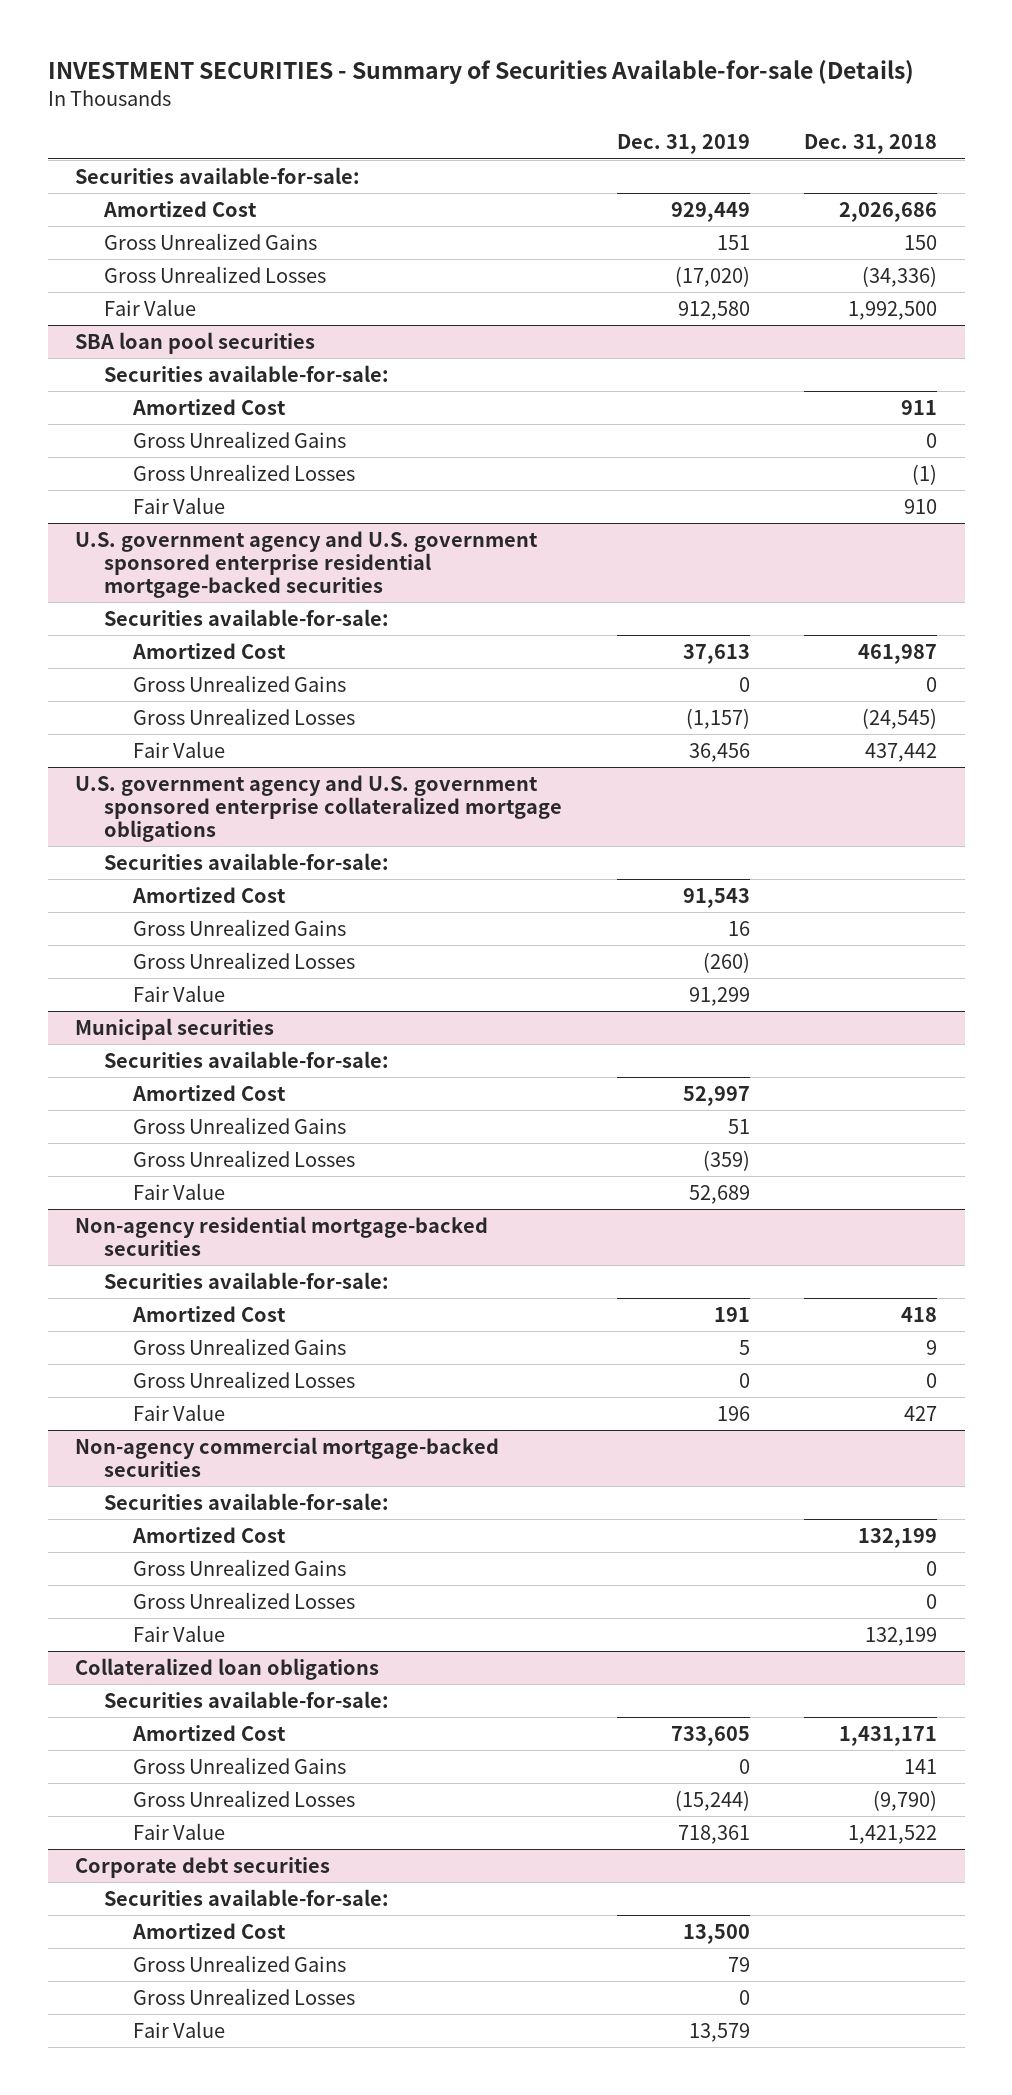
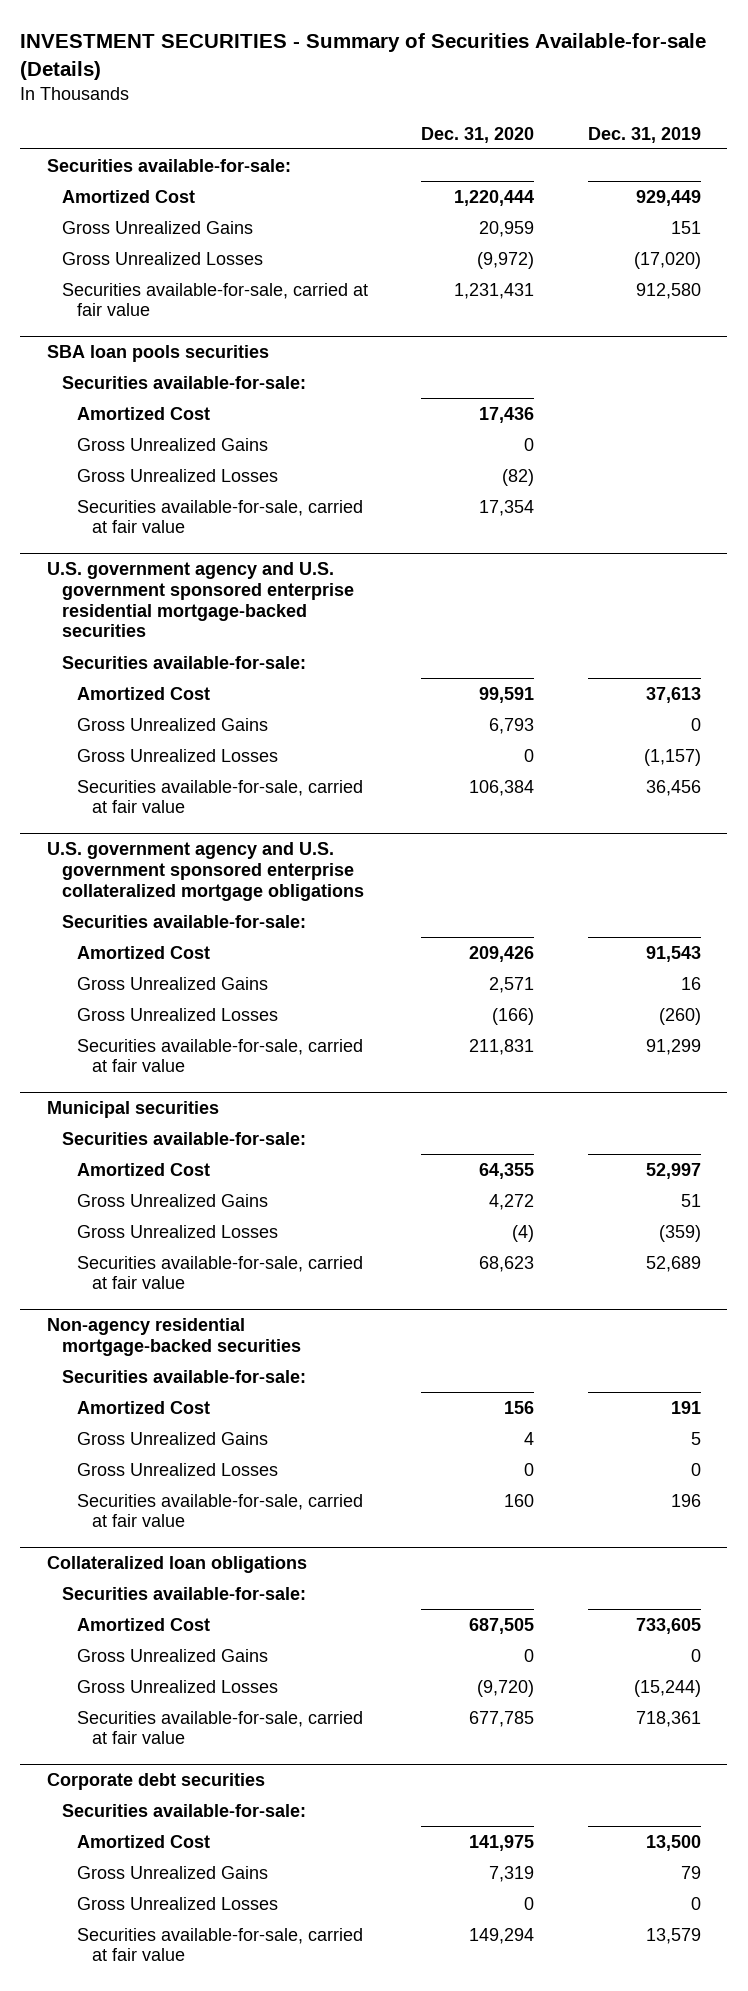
[804,134,938,155] Dec. 31, 2018 -> none
none -> [421,126,535,143] Dec. 31, 2020
[103,298,196,316] Fair Value -> [61,282,368,317] Securities available-for-sale, carried at fair value
[75,331,316,354] SBA loan pool securities -> [47,345,270,363] SBA loan pools securities
[132,496,225,514] Fair Value -> [76,499,363,534] Securities available-for-sale, carried at fair value
[132,740,225,758] Fair Value -> [76,779,363,814] Securities available-for-sale, carried at fair value
[132,984,225,1002] Fair Value -> [76,1038,363,1073] Securities available-for-sale, carried at fair value
[132,1182,225,1200] Fair Value -> [76,1255,363,1290] Securities available-for-sale, carried at fair value
[75,1436,500,1477] Non-agency commercial mortgage-backed securities -> none
[103,1492,389,1510] Securities available-for-sale: -> none
[131,1526,286,1543] Amortized Cost -> none
[132,1558,346,1576] Gross Unrealized Gains -> none
[132,1591,355,1609] Gross Unrealized Losses -> none
[132,1624,225,1642] Fair Value -> none
[132,1403,225,1421] Fair Value -> [76,1493,363,1528] Securities available-for-sale, carried at fair value
[132,1822,225,1840] Fair Value -> [76,1710,363,1745] Securities available-for-sale, carried at fair value
[132,2020,225,2038] Fair Value -> [76,1927,363,1962] Securities available-for-sale, carried at fair value

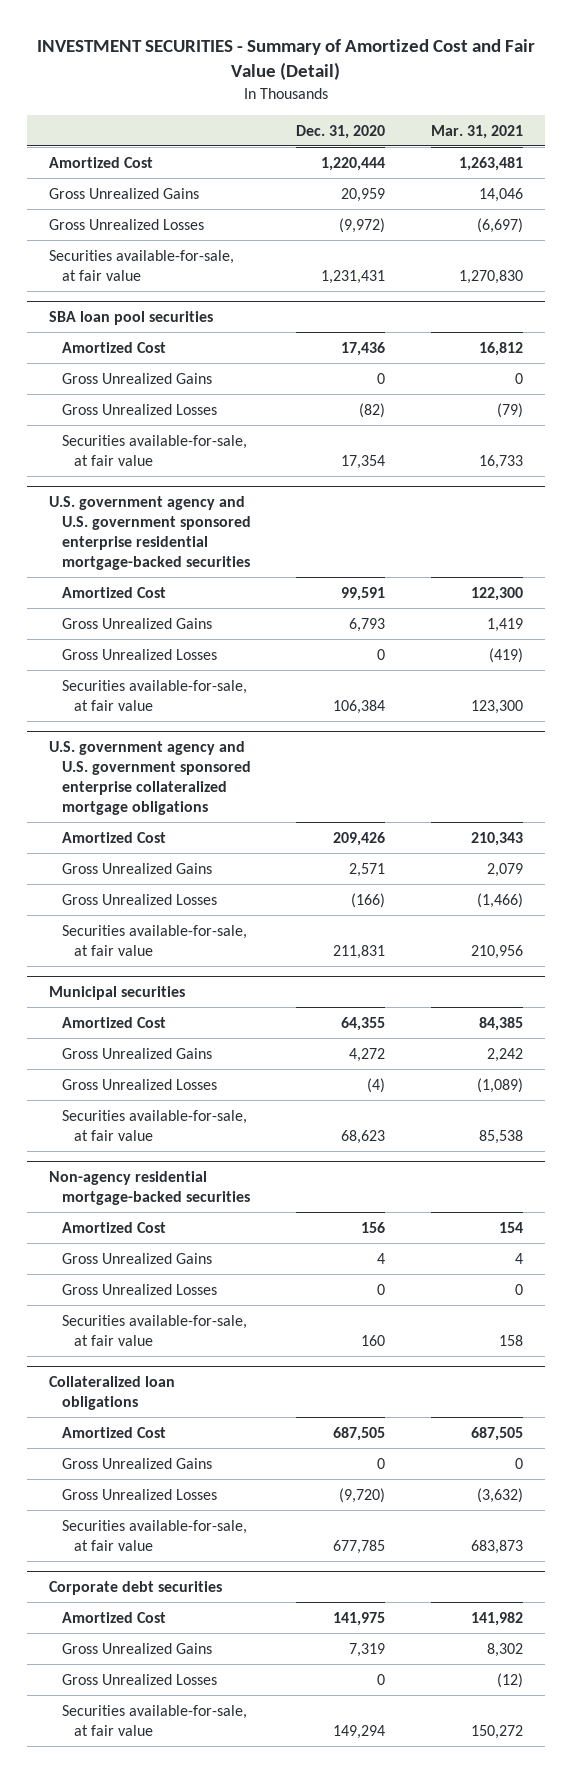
[20,33,707,81] INVESTMENT SECURITIES - Summary of Securities Available-for-sale (Details) -> [36,38,535,80] INVESTMENT SECURITIES - Summary of Amortized Cost and Fair Value (Detail)
[587,126,701,143] Dec. 31, 2019 -> none
none -> [430,124,523,139] Mar. 31, 2021
[47,158,292,172] Securities available-for-sale: -> none
[61,375,306,389] Securities available-for-sale: -> none
[61,282,368,317] Securities available-for-sale, carried at fair value -> [49,249,235,281] Securities available-for-sale, at fair value
[47,345,270,363] SBA loan pools securities -> [49,310,214,325] SBA loan pool securities
[76,499,363,534] Securities available-for-sale, carried at fair value -> [61,434,247,466] Securities available-for-sale, at fair value
[61,655,306,669] Securities available-for-sale: -> none
[76,779,363,814] Securities available-for-sale, carried at fair value -> [61,679,247,711] Securities available-for-sale, at fair value
[61,914,306,928] Securities available-for-sale: -> none
[76,1038,363,1073] Securities available-for-sale, carried at fair value -> [61,924,247,956] Securities available-for-sale, at fair value
[61,1131,306,1145] Securities available-for-sale: -> none
[76,1255,363,1290] Securities available-for-sale, carried at fair value -> [61,1109,247,1141] Securities available-for-sale, at fair value
[61,1369,306,1383] Securities available-for-sale: -> none
[76,1493,363,1528] Securities available-for-sale, carried at fair value -> [61,1314,247,1346] Securities available-for-sale, at fair value
[61,1586,306,1600] Securities available-for-sale: -> none
[76,1710,363,1745] Securities available-for-sale, carried at fair value -> [61,1519,247,1551] Securities available-for-sale, at fair value
[61,1803,306,1817] Securities available-for-sale: -> none
[76,1927,363,1962] Securities available-for-sale, carried at fair value -> [61,1704,247,1736] Securities available-for-sale, at fair value

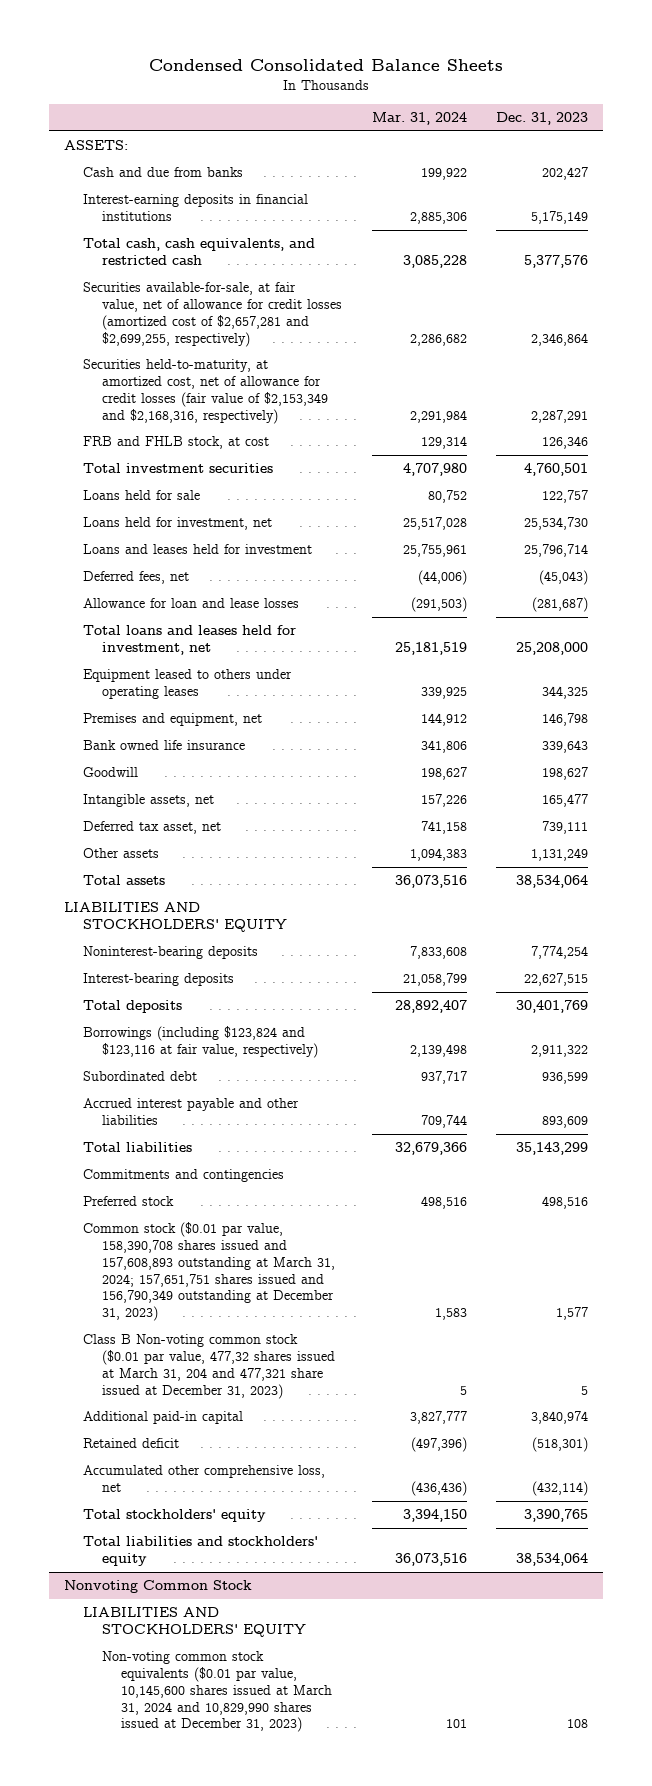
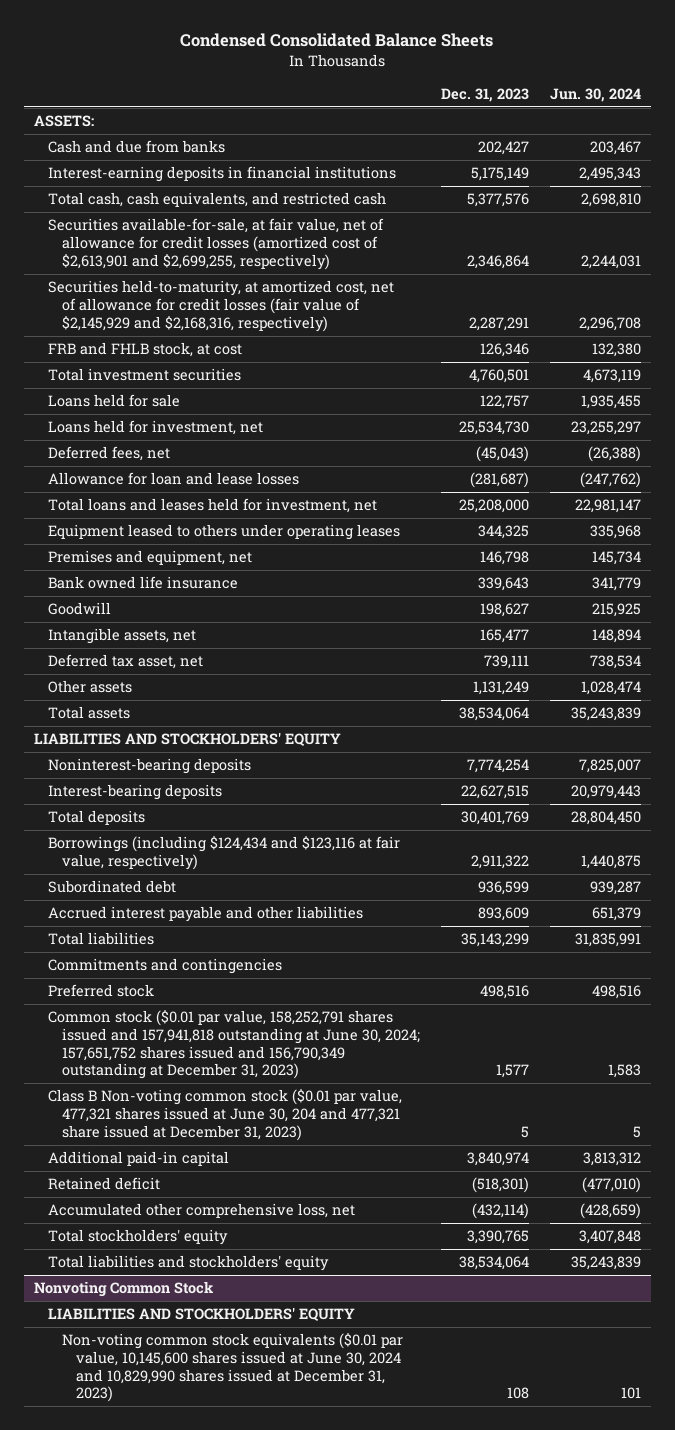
[371,112,467,126] Mar. 31, 2024 -> none
none -> [549,87,641,102] Jun. 30, 2024
[82,282,342,347] Securities available-for-sale, at fair value, net of allowance for credit losses (amortized cost of $2,657,281 and $2,699,255, respectively) -> [48,218,385,270] Securities available-for-sale, at fair value, net of allowance for credit losses (amortized cost of $2,613,901 and $2,699,255, respectively)
[82,359,328,424] Securities held-to-maturity, at amortized cost, net of allowance for credit losses (fair value of $2,153,349 and $2,168,316, respectively) -> [48,280,395,332] Securities held-to-maturity, at amortized cost, net of allowance for credit losses (fair value of $2,145,929 and $2,168,316, respectively)
[82,544,312,555] Loans and leases held for investment -> none
[82,1026,318,1059] Borrowings (including $123,824 and $123,116 at fair value, respectively) -> [48,836,401,871] Borrowings (including $124,434 and $123,116 at fair value, respectively)
[82,1222,335,1322] Common stock ($0.01 par value, 158,390,708 shares issued and 157,608,893 outstanding at March 31, 2024; 157,651,751 shares issued and 156,790,349 outstanding at December 31, 2023) -> [48,1010,421,1080] Common stock ($0.01 par value, 158,252,791 shares issued and 157,941,818 outstanding at June 30, 2024; 157,651,752 shares issued and 156,790,349 outstanding at December 31, 2023)
[82,1334,335,1399] Class B Non-voting common stock ($0.01 par value, 477,32 shares issued at March 31, 204 and 477,321 share issued at December 31, 2023) -> [48,1089,403,1141] Class B Non-voting common stock ($0.01 par value, 477,321 shares issued at June 30, 204 and 477,321 share issued at December 31, 2023)
[101,1651,332,1733] Non-voting common stock equivalents ($0.01 par value, 10,145,600 shares issued at March 31, 2024 and 10,829,990 shares issued at December 31, 2023) -> [62,1333,404,1403] Non-voting common stock equivalents ($0.01 par value, 10,145,600 shares issued at June 30, 2024 and 10,829,990 shares issued at December 31, 2023)

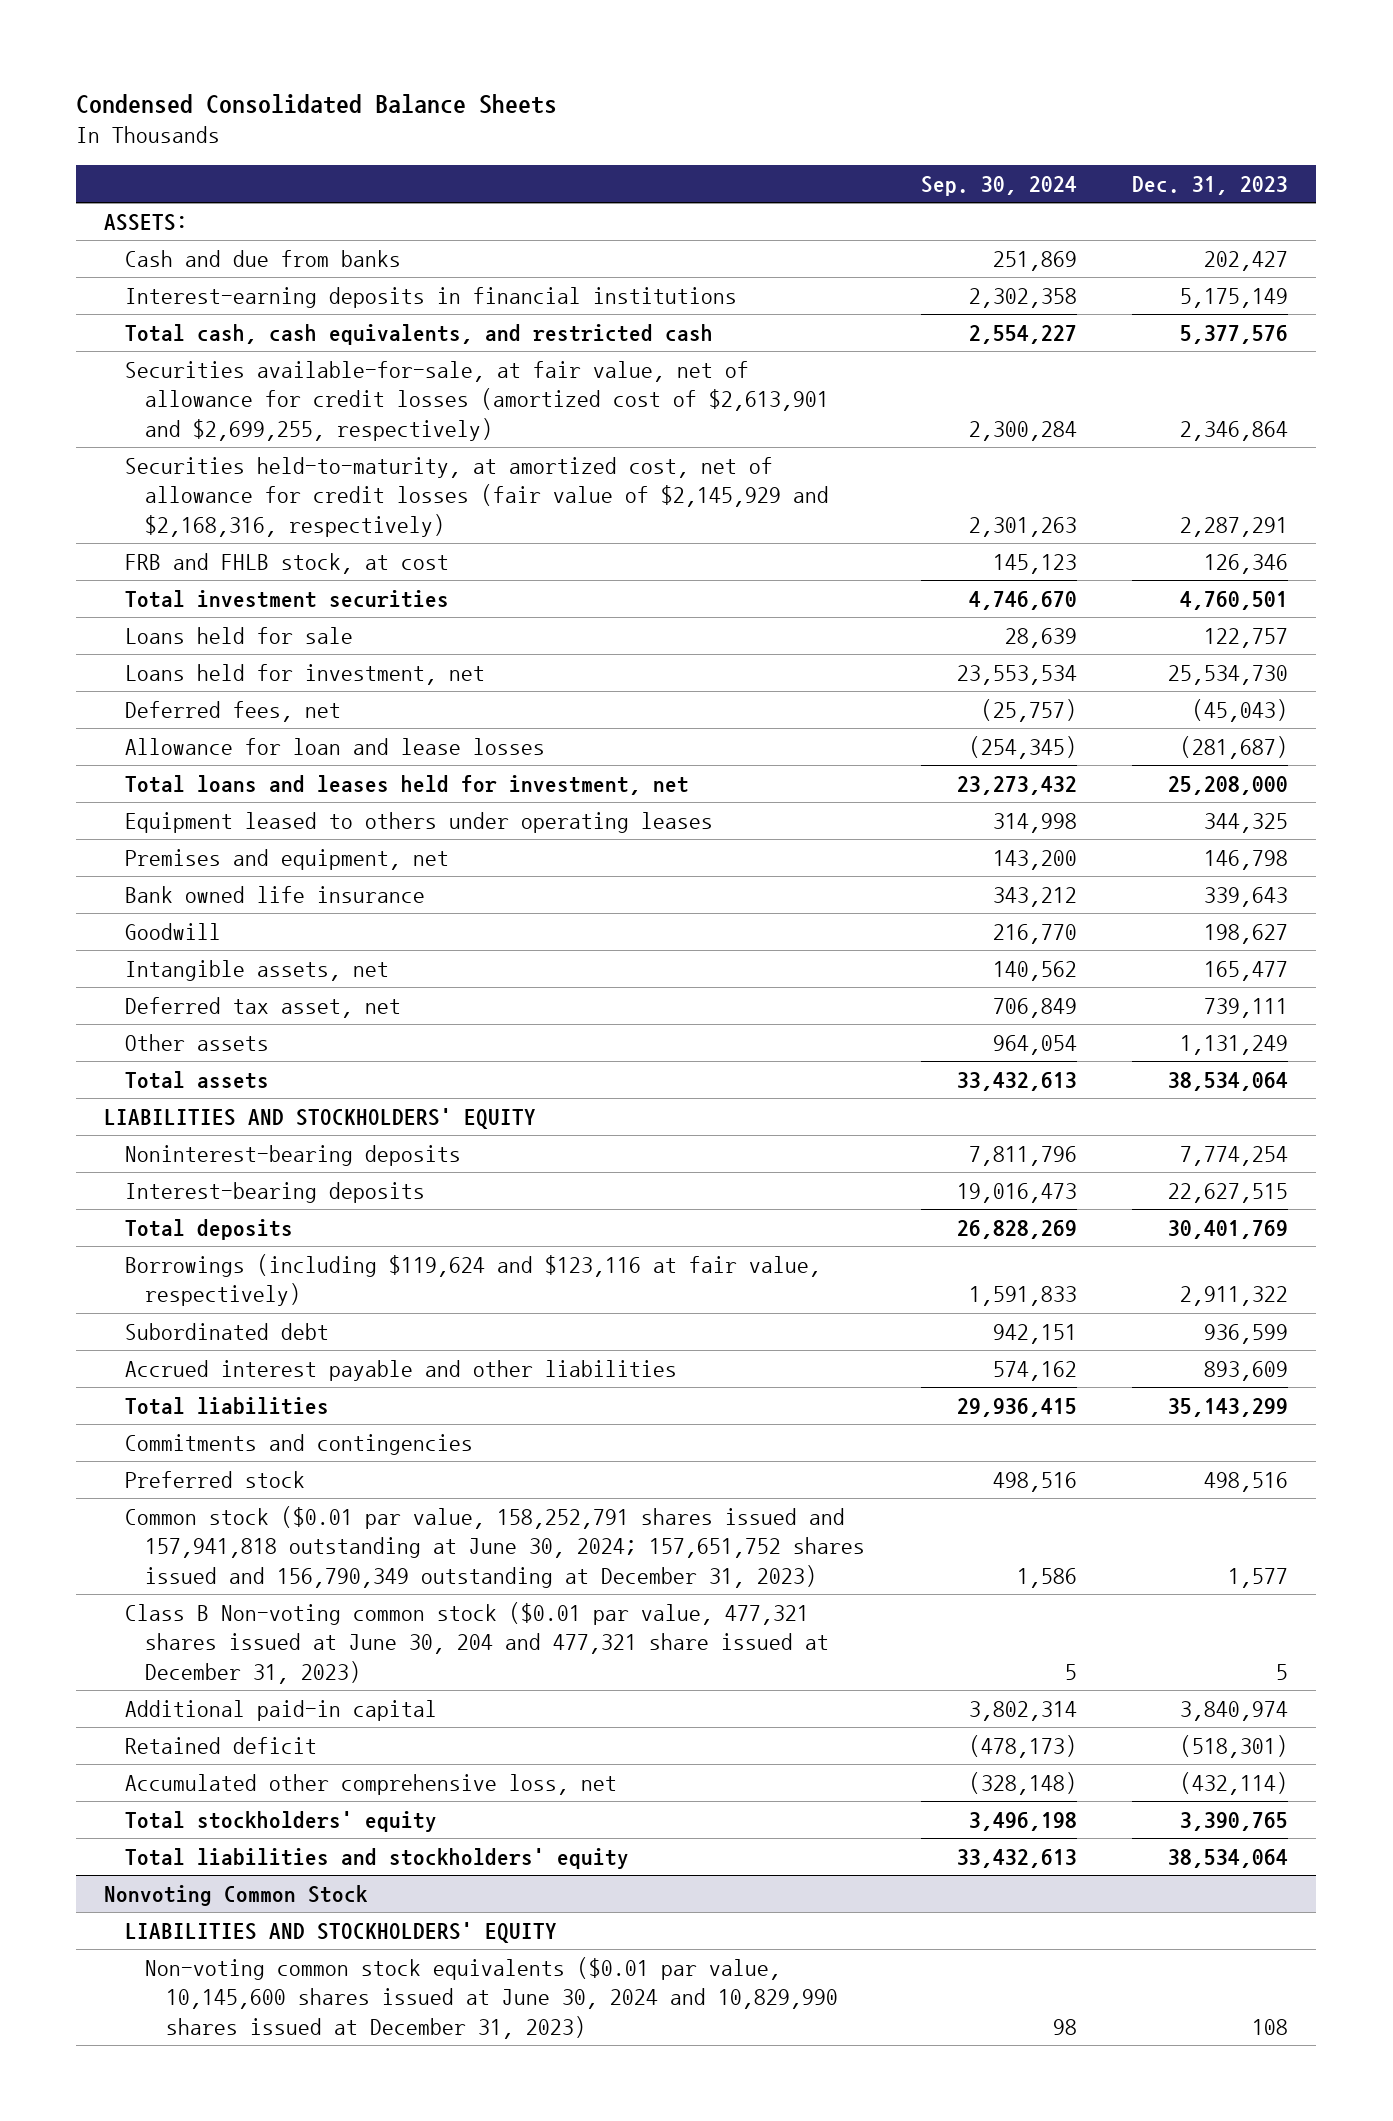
[549,87,641,102] Jun. 30, 2024 -> none
none -> [920,176,1077,197] Sep. 30, 2024
[48,836,401,871] Borrowings (including $124,434 and $123,116 at fair value, respectively) -> [124,1253,821,1307] Borrowings (including $119,624 and $123,116 at fair value, respectively)

